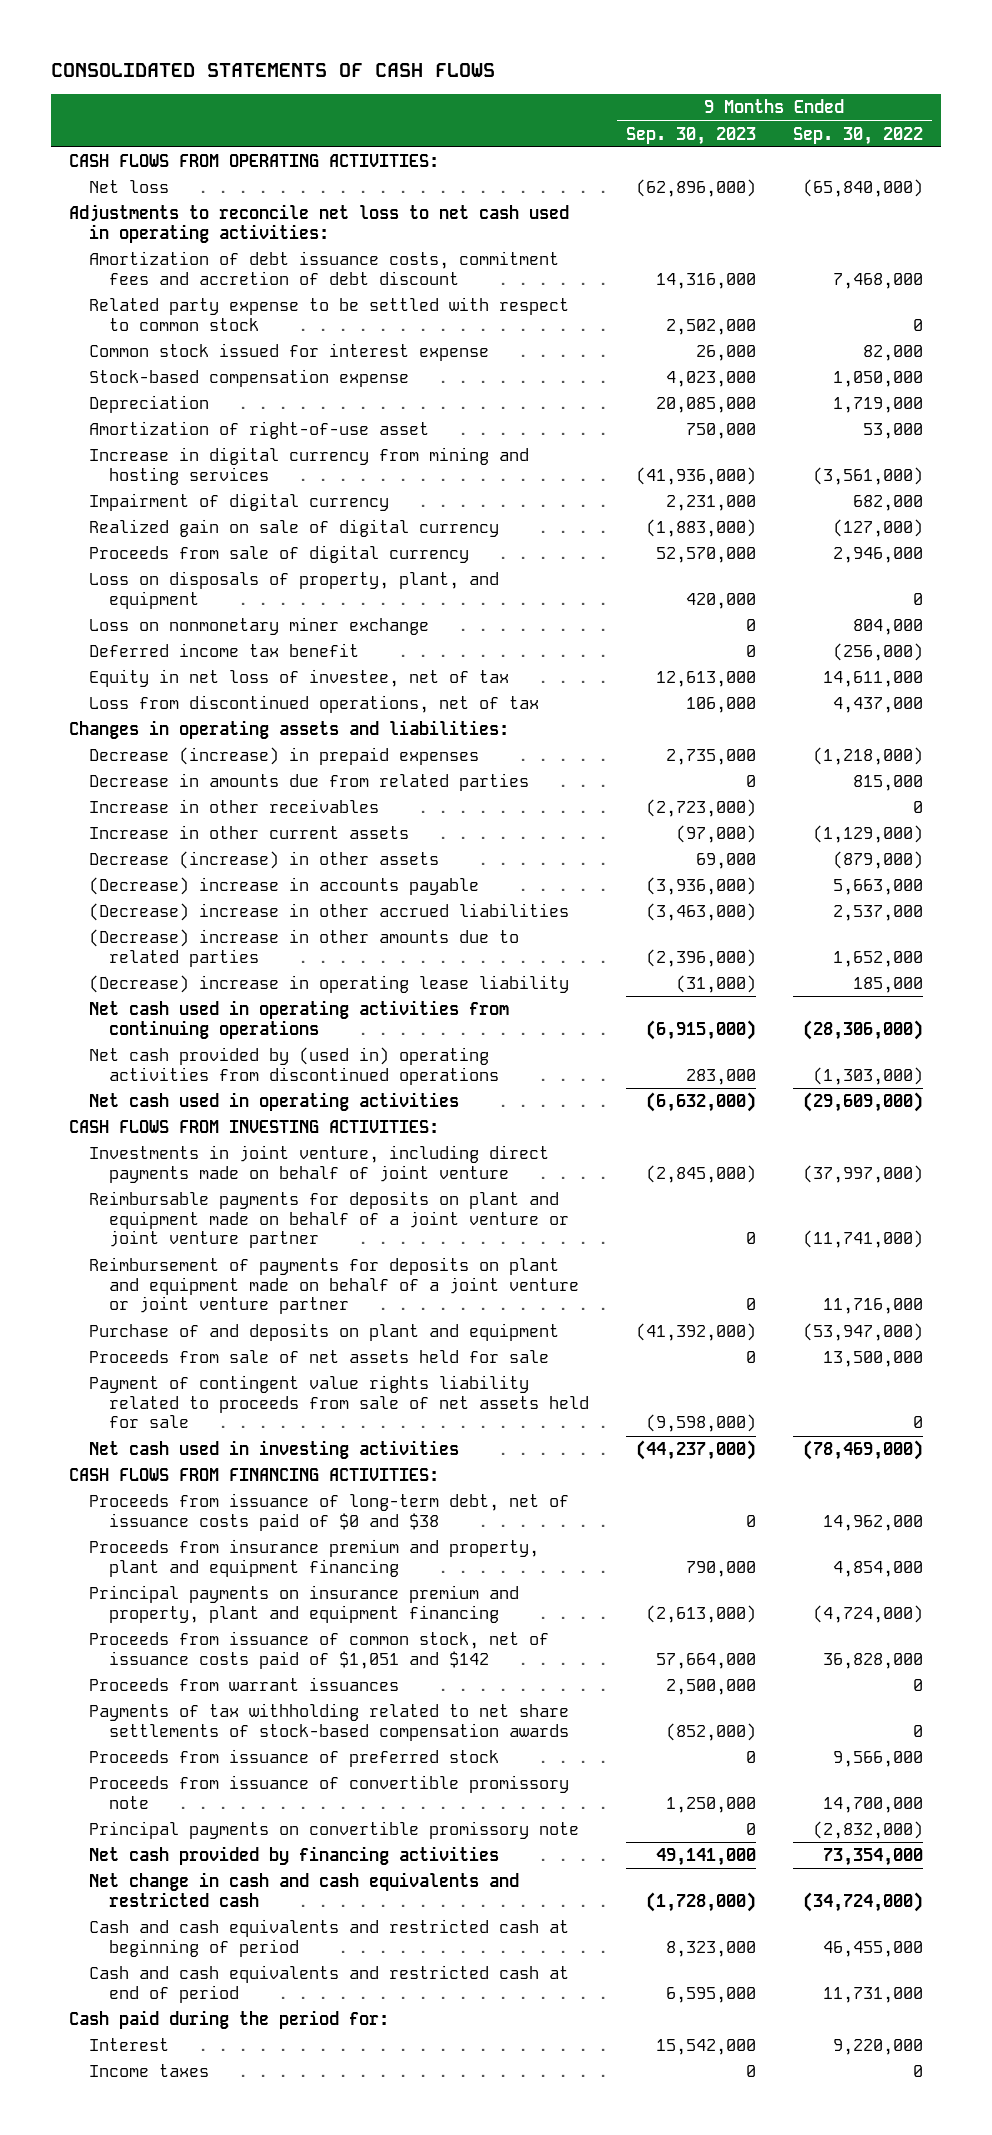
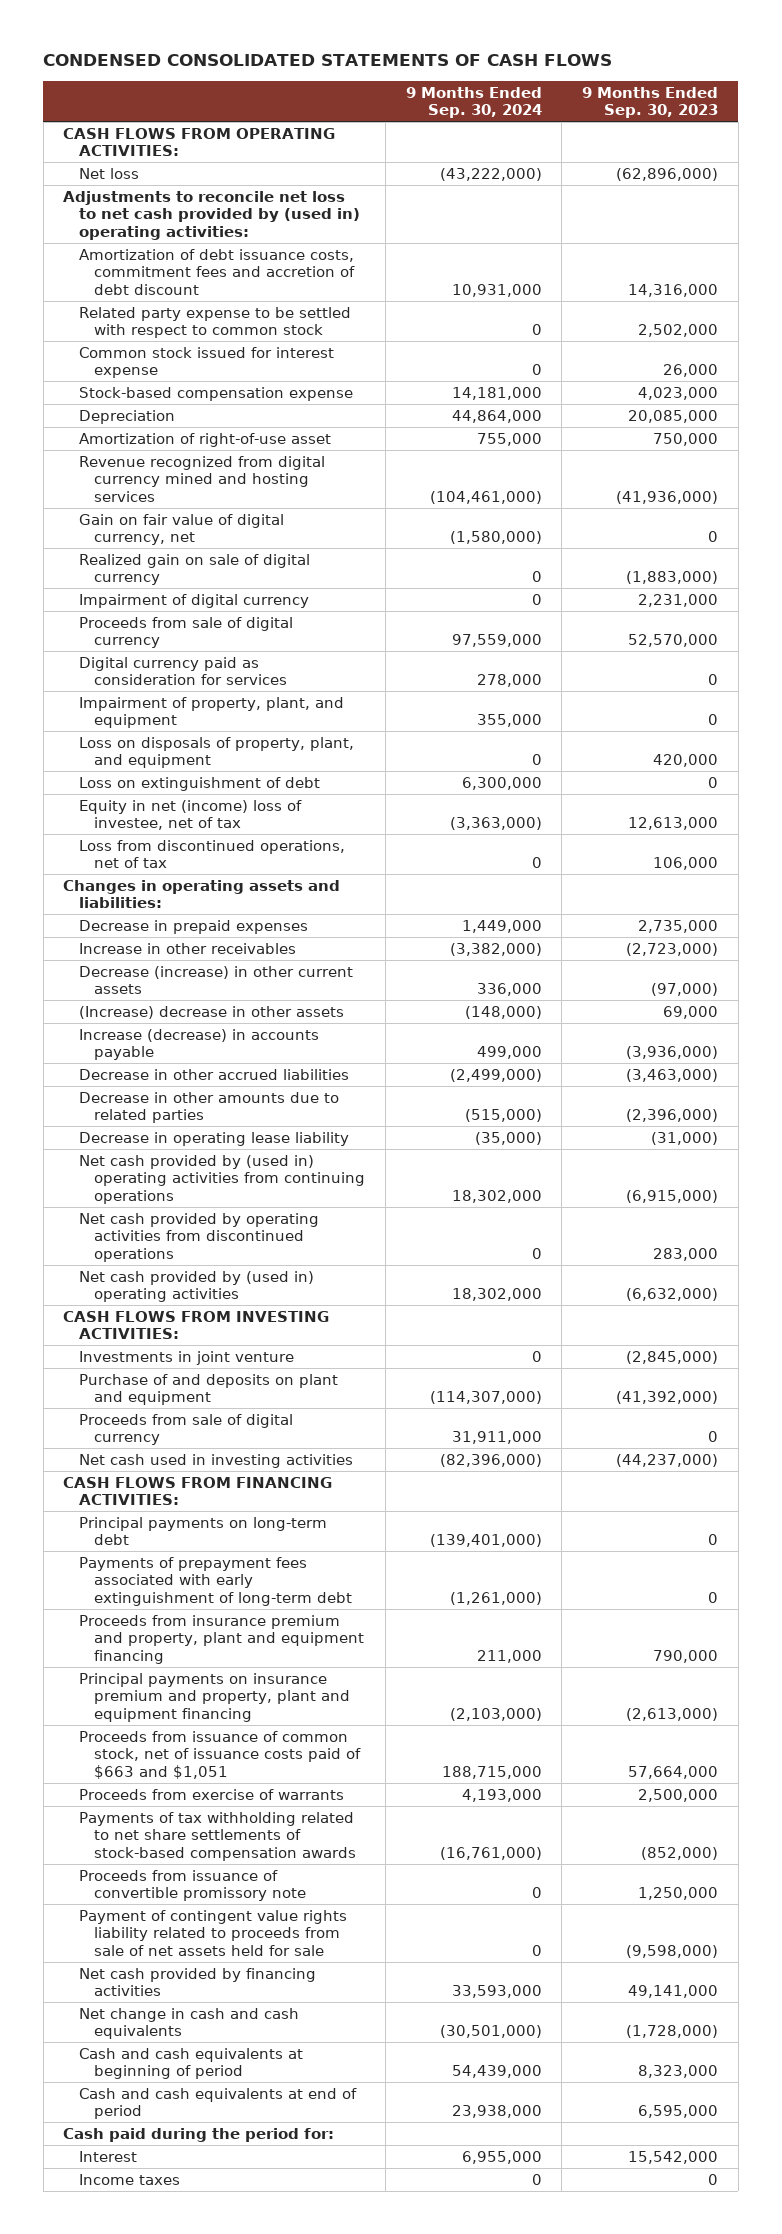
[50,63,495,78] CONSOLIDATED STATEMENTS OF CASH FLOWS -> [43,54,613,67] CONDENSED CONSOLIDATED STATEMENTS OF CASH FLOWS
[792,126,923,145] Sep. 30, 2022 -> none
none -> [405,86,542,119] 9 Months Ended Sep. 30, 2024
[68,204,569,243] Adjustments to reconcile net loss to net cash used in operating activities: -> [63,190,360,240] Adjustments to reconcile net loss to net cash provided by (used in) operating activities:
[89,447,530,485] Increase in digital currency from mining and hosting services -> [78,455,325,502] Revenue recognized from digital currency mined and hosting services
none -> [78,513,284,546] Gain on fair value of digital currency, net
[89,493,390,512] Impairment of digital currency -> [78,593,309,608] Impairment of digital currency
none -> [78,656,288,686] Digital currency paid as consideration for services
none -> [78,696,344,729] Impairment of property, plant, and equipment
[89,617,430,636] Loss on nonmonetary miner exchange -> none
[89,643,360,658] Deferred income tax benefit -> none
none -> [78,776,320,791] Loss on extinguishment of debt
[89,669,510,688] Equity in net loss of investee, net of tax -> [78,799,302,831] Equity in net (income) loss of investee, net of tax
[89,773,530,792] Decrease in amounts due from related parties -> none
[89,747,480,766] Decrease (increase) in prepaid expenses -> [78,919,308,934] Decrease in prepaid expenses
[89,825,410,840] Increase in other current assets -> [78,965,353,995] Decrease (increase) in other current assets
[89,851,440,870] Decrease (increase) in other assets -> [78,1005,344,1019] (Increase) decrease in other assets
[89,877,480,896] (Decrease) increase in accounts payable -> [78,1028,319,1061] Increase (decrease) in accounts payable
[89,903,570,922] (Decrease) increase in other accrued liabilities -> [78,1068,349,1080] Decrease in other accrued liabilities
[89,929,520,967] (Decrease) increase in other amounts due to related parties -> [78,1091,339,1124] Decrease in other amounts due to related parties
[89,975,570,994] (Decrease) increase in operating lease liability -> [78,1131,349,1146] Decrease in operating lease liability
[89,1000,510,1039] Net cash used in operating activities from continuing operations -> [78,1154,366,1204] Net cash provided by (used in) operating activities from continuing operations
[89,1047,500,1085] Net cash provided by (used in) operating activities from discontinued operations -> [78,1212,319,1262] Net cash provided by operating activities from discontinued operations
[89,1092,460,1112] Net cash used in operating activities -> [78,1270,314,1303] Net cash provided by (used in) operating activities
[89,1191,570,1249] Reimbursable payments for deposits on plant and equipment made on behalf of a joint venture or joint venture partner -> none
[89,1257,580,1315] Reimbursement of payments for deposits on plant and equipment made on behalf of a joint venture or joint venture partner -> none
[89,1145,550,1183] Investments in joint venture, including direct payments made on behalf of joint venture -> [78,1350,294,1365] Investments in joint venture
[89,1350,550,1364] Proceeds from sale of net assets held for sale -> none
none -> [78,1413,293,1446] Proceeds from sale of digital currency
[89,1493,570,1531] Proceeds from issuance of long-term debt, net of issuance costs paid of $0 and $38 -> none
none -> [78,1516,327,1546] Principal payments on long-term debt
none -> [78,1556,353,1606] Payments of prepayment fees associated with early extinguishment of long-term debt
[89,1631,550,1669] Proceeds from issuance of common stock, net of issuance costs paid of $1,051 and $142 -> [78,1730,362,1779] Proceeds from issuance of common stock, net of issuance costs paid of $663 and $1,051
[89,1677,400,1692] Proceeds from warrant issuances -> [78,1788,344,1800] Proceeds from exercise of warrants
[89,1749,500,1768] Proceeds from issuance of preferred stock -> none
[89,1821,580,1840] Principal payments on convertible promissory note -> none
[89,1375,590,1429] Payment of contingent value rights liability related to proceeds from sale of net assets held for sale -> [78,1909,347,1956] Payment of contingent value rights liability related to proceeds from sale of net assets held for sale
[89,1872,520,1907] Net change in cash and cash equivalents and restricted cash -> [78,2007,299,2040] Net change in cash and cash equivalents
[89,1919,570,1957] Cash and cash equivalents and restricted cash at beginning of period -> [78,2047,303,2080] Cash and cash equivalents at beginning of period
[89,1965,570,2003] Cash and cash equivalents and restricted cash at end of period -> [78,2087,357,2120] Cash and cash equivalents at end of period

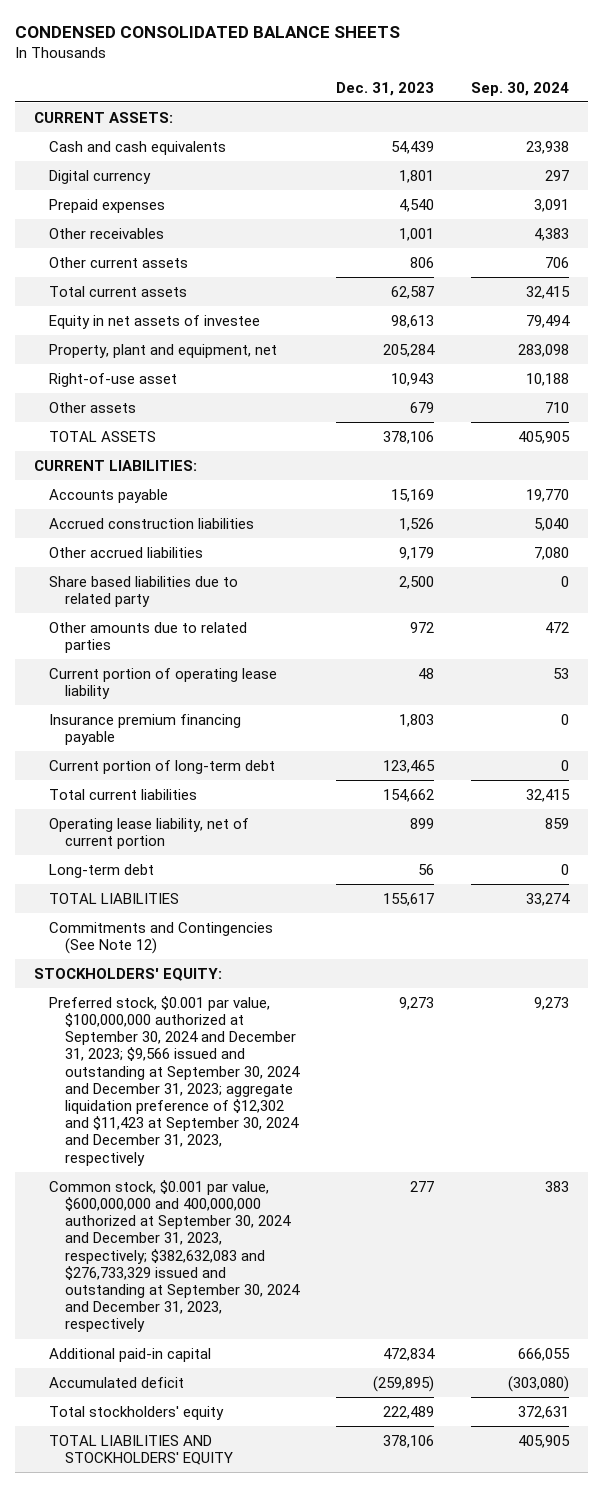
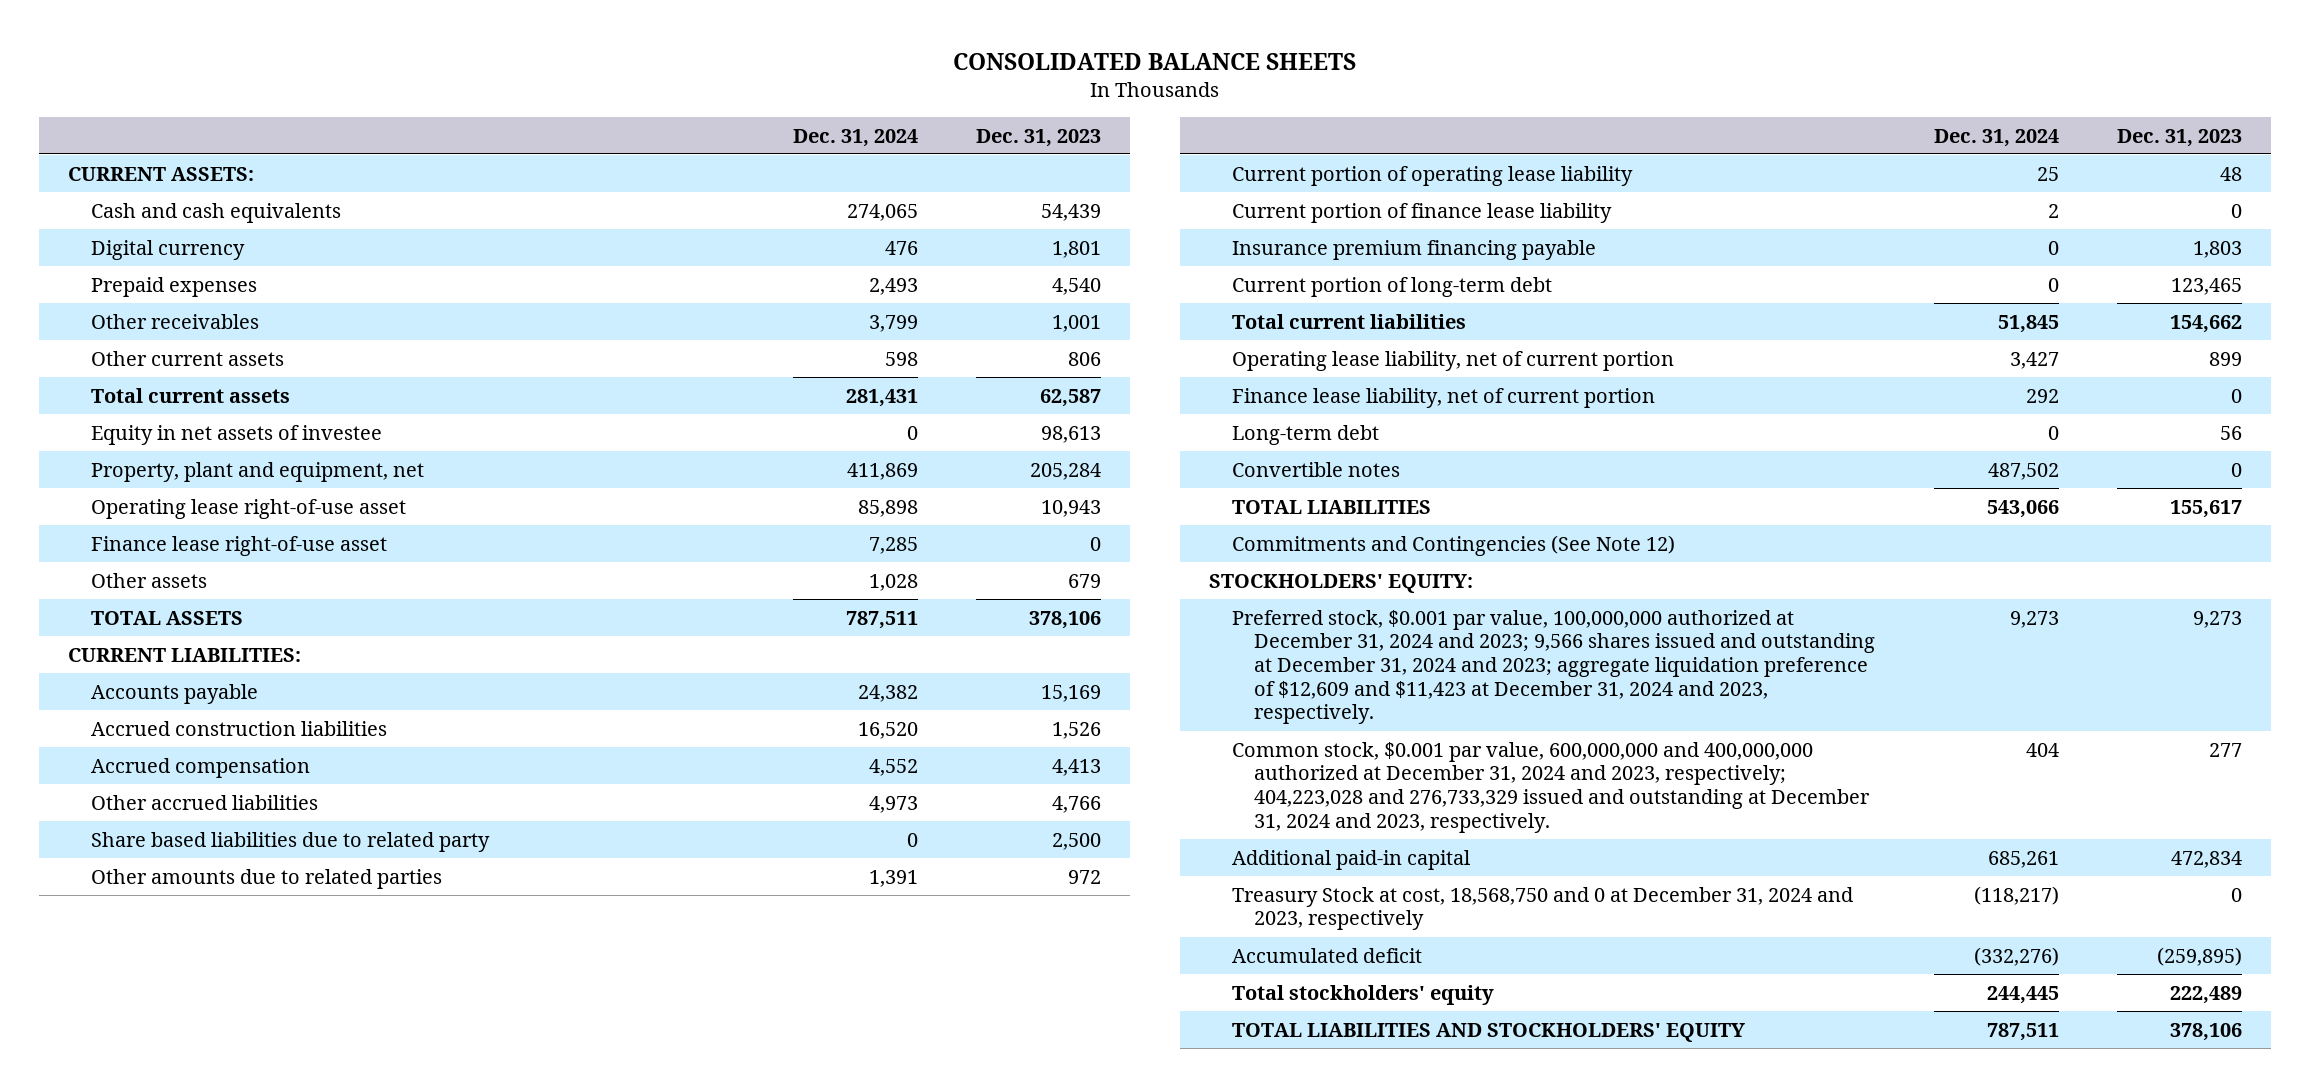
[15,26,401,39] CONDENSED CONSOLIDATED BALANCE SHEETS -> [952,52,1356,70] CONSOLIDATED BALANCE SHEETS
[470,81,569,96] Sep. 30, 2024 -> none
none -> [792,128,918,147] Dec. 31, 2024
[49,372,178,387] Right-of-use asset -> [90,498,406,519] Operating lease right-of-use asset
none -> [90,535,387,556] Finance lease right-of-use asset
none -> [90,757,310,778] Accrued compensation
[398,546,434,560] 9,179 -> [1051,795,1101,813] 4,766
none -> [1231,202,1612,223] Current portion of finance lease liability
none -> [1231,387,1655,408] Finance lease liability, net of current portion
none -> [1231,461,1400,477] Convertible notes
[49,995,300,1166] Preferred stock, $0.001 par value, $100,000,000 authorized at September 30, 2024 and December 31, 2023; $9,566 issued and outstanding at September 30, 2024 and December 31, 2023; aggregate liquidation preference of $12,302 and $11,423 at September 30, 2024 and December 31, 2023, respectively -> [1231,609,1876,725] Preferred stock, $0.001 par value, 100,000,000 authorized at December 31, 2024 and 2023; 9,566 shares issued and outstanding at December 31, 2024 and 2023; aggregate liquidation preference of $12,609 and $11,423 at December 31, 2024 and 2023, respectively.
[49,1179,300,1333] Common stock, $0.001 par value, $600,000,000 and 400,000,000 authorized at September 30, 2024 and December 31, 2023, respectively; $382,632,083 and $276,733,329 issued and outstanding at September 30, 2024 and December 31, 2023, respectively -> [1231,741,1871,833] Common stock, $0.001 par value, 600,000,000 and 400,000,000 authorized at December 31, 2024 and 2023, respectively; 404,223,028 and 276,733,329 issued and outstanding at December 31, 2024 and 2023, respectively.
none -> [1231,886,1853,931] Treasury Stock at cost, 18,568,750 and 0 at December 31, 2024 and 2023, respectively

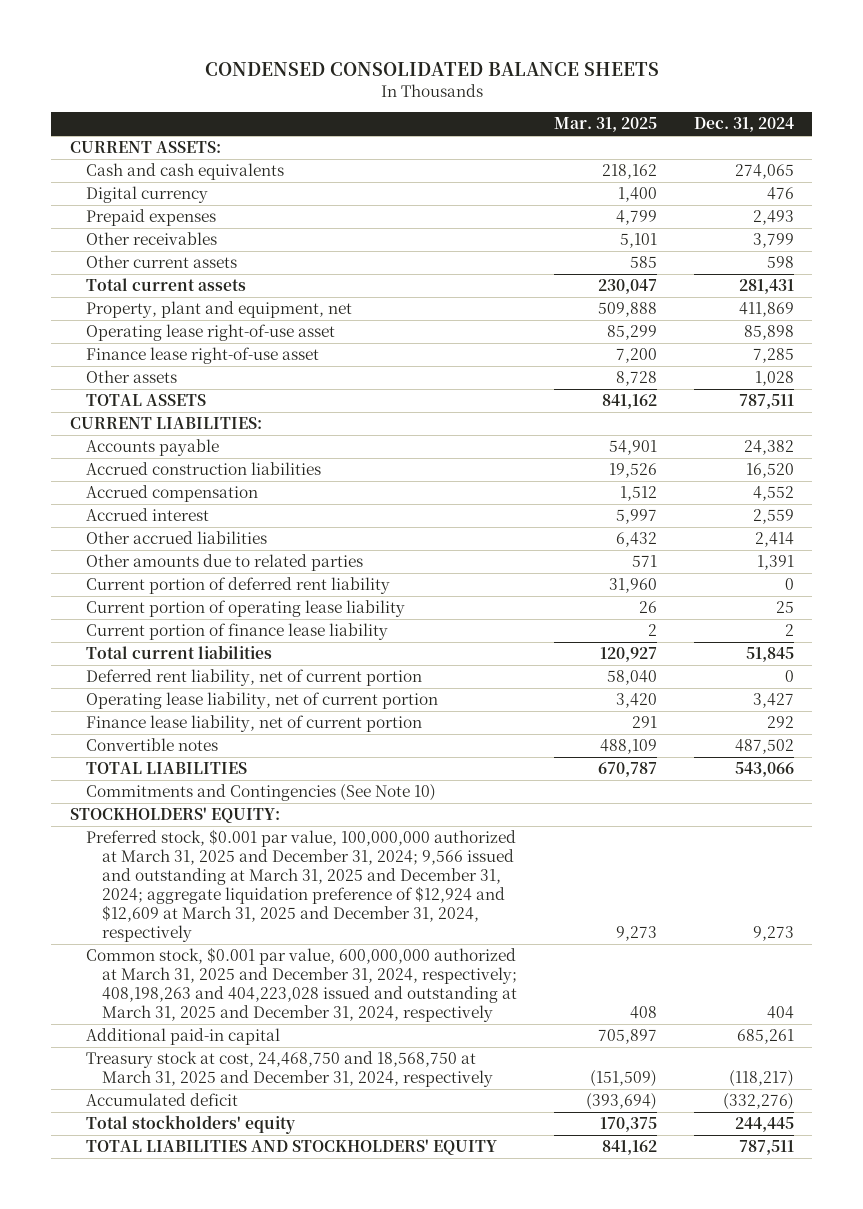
[952,52,1356,70] CONSOLIDATED BALANCE SHEETS -> [204,61,659,76] CONDENSED CONSOLIDATED BALANCE SHEETS
[975,128,1101,147] Dec. 31, 2023 -> none
none -> [554,117,658,133] Mar. 31, 2025
[90,424,382,445] Equity in net assets of investee -> none
[90,831,490,852] Share based liabilities due to related party -> none
none -> [86,508,210,522] Accrued interest
[868,795,918,813] 4,973 -> [754,532,794,548] 2,414
none -> [86,577,391,595] Current portion of deferred rent liability
[1231,239,1596,260] Insurance premium financing payable -> none
[1231,276,1552,297] Current portion of long-term debt -> none
none -> [86,669,423,687] Deferred rent liability, net of current portion
[1231,424,1379,445] Long-term debt -> none
[1231,534,1675,556] Commitments and Contingencies (See Note 12) -> [86,784,437,802] Commitments and Contingencies (See Note 10)
[1231,609,1876,725] Preferred stock, $0.001 par value, 100,000,000 authorized at December 31, 2024 and 2023; 9,566 shares issued and outstanding at December 31, 2024 and 2023; aggregate liquidation preference of $12,609 and $11,423 at December 31, 2024 and 2023, respectively. -> [86,829,517,943] Preferred stock, $0.001 par value, 100,000,000 authorized at March 31, 2025 and December 31, 2024; 9,566 issued and outstanding at March 31, 2025 and December 31, 2024; aggregate liquidation preference of $12,924 and $12,609 at March 31, 2025 and December 31, 2024, respectively
[1231,741,1871,833] Common stock, $0.001 par value, 600,000,000 and 400,000,000 authorized at December 31, 2024 and 2023, respectively; 404,223,028 and 276,733,329 issued and outstanding at December 31, 2024 and 2023, respectively. -> [86,947,518,1023] Common stock, $0.001 par value, 600,000,000 authorized at March 31, 2025 and December 31, 2024, respectively; 408,198,263 and 404,223,028 issued and outstanding at March 31, 2025 and December 31, 2024, respectively
[1231,886,1853,931] Treasury Stock at cost, 18,568,750 and 0 at December 31, 2024 and 2023, respectively -> [86,1051,494,1088] Treasury stock at cost, 24,468,750 and 18,568,750 at March 31, 2025 and December 31, 2024, respectively

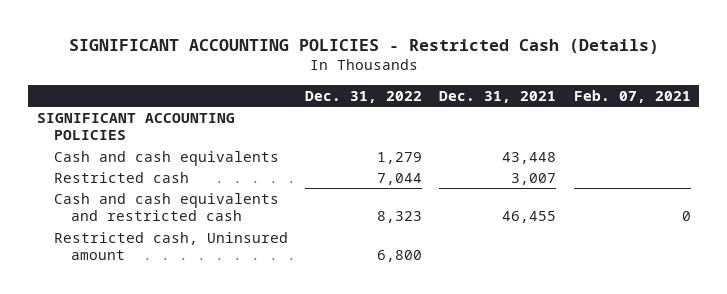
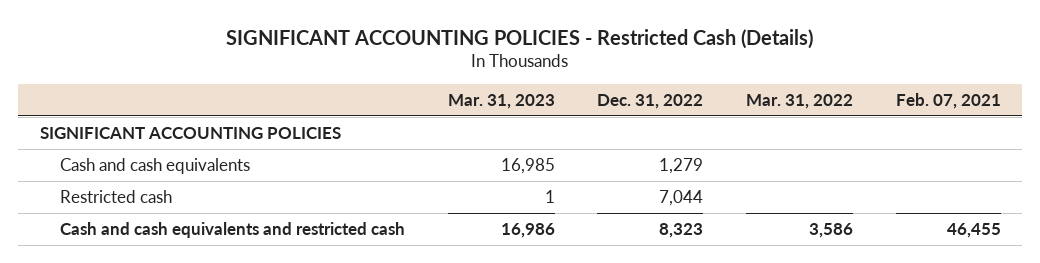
[439,90,557,103] Dec. 31, 2021 -> none
none -> [447,94,555,110] Mar. 31, 2023
none -> [746,94,854,110] Mar. 31, 2022
[53,231,288,261] Restricted cash, Uninsured amount -> none
[681,211,691,222] 0 -> [946,222,1001,238] 46,455

